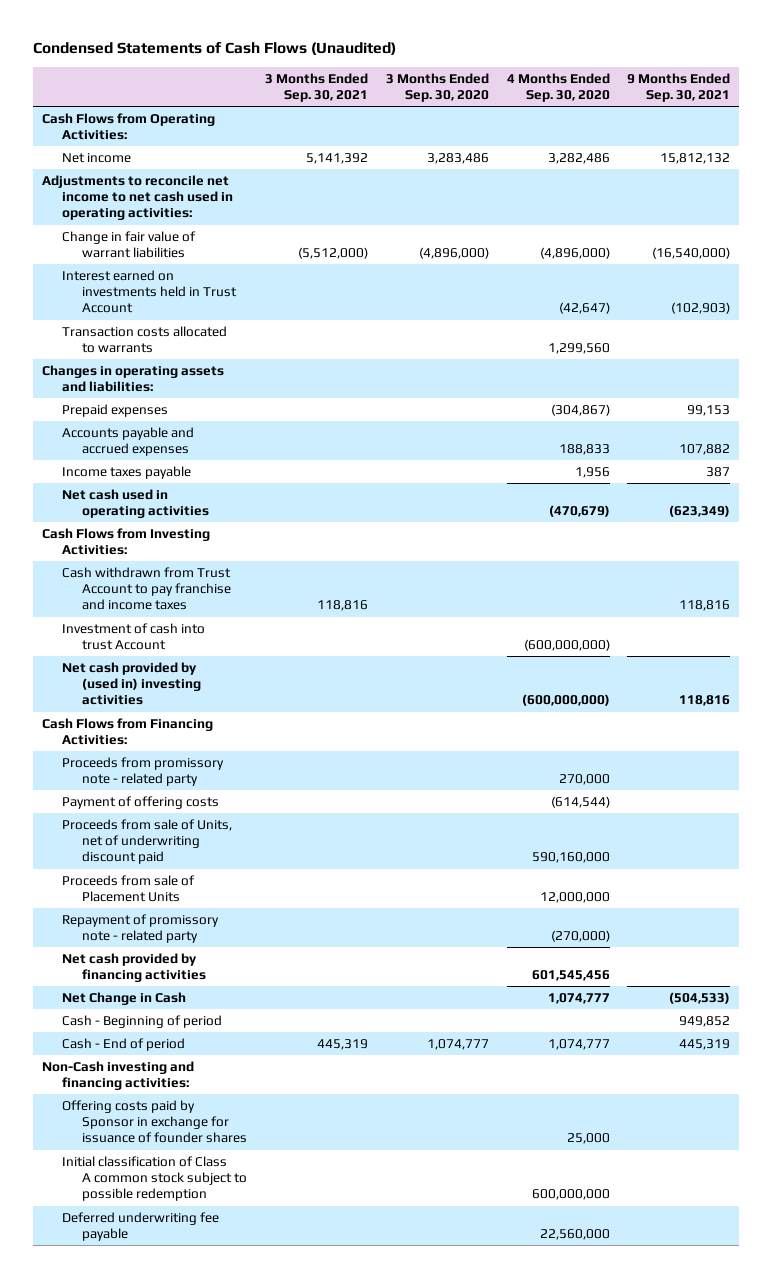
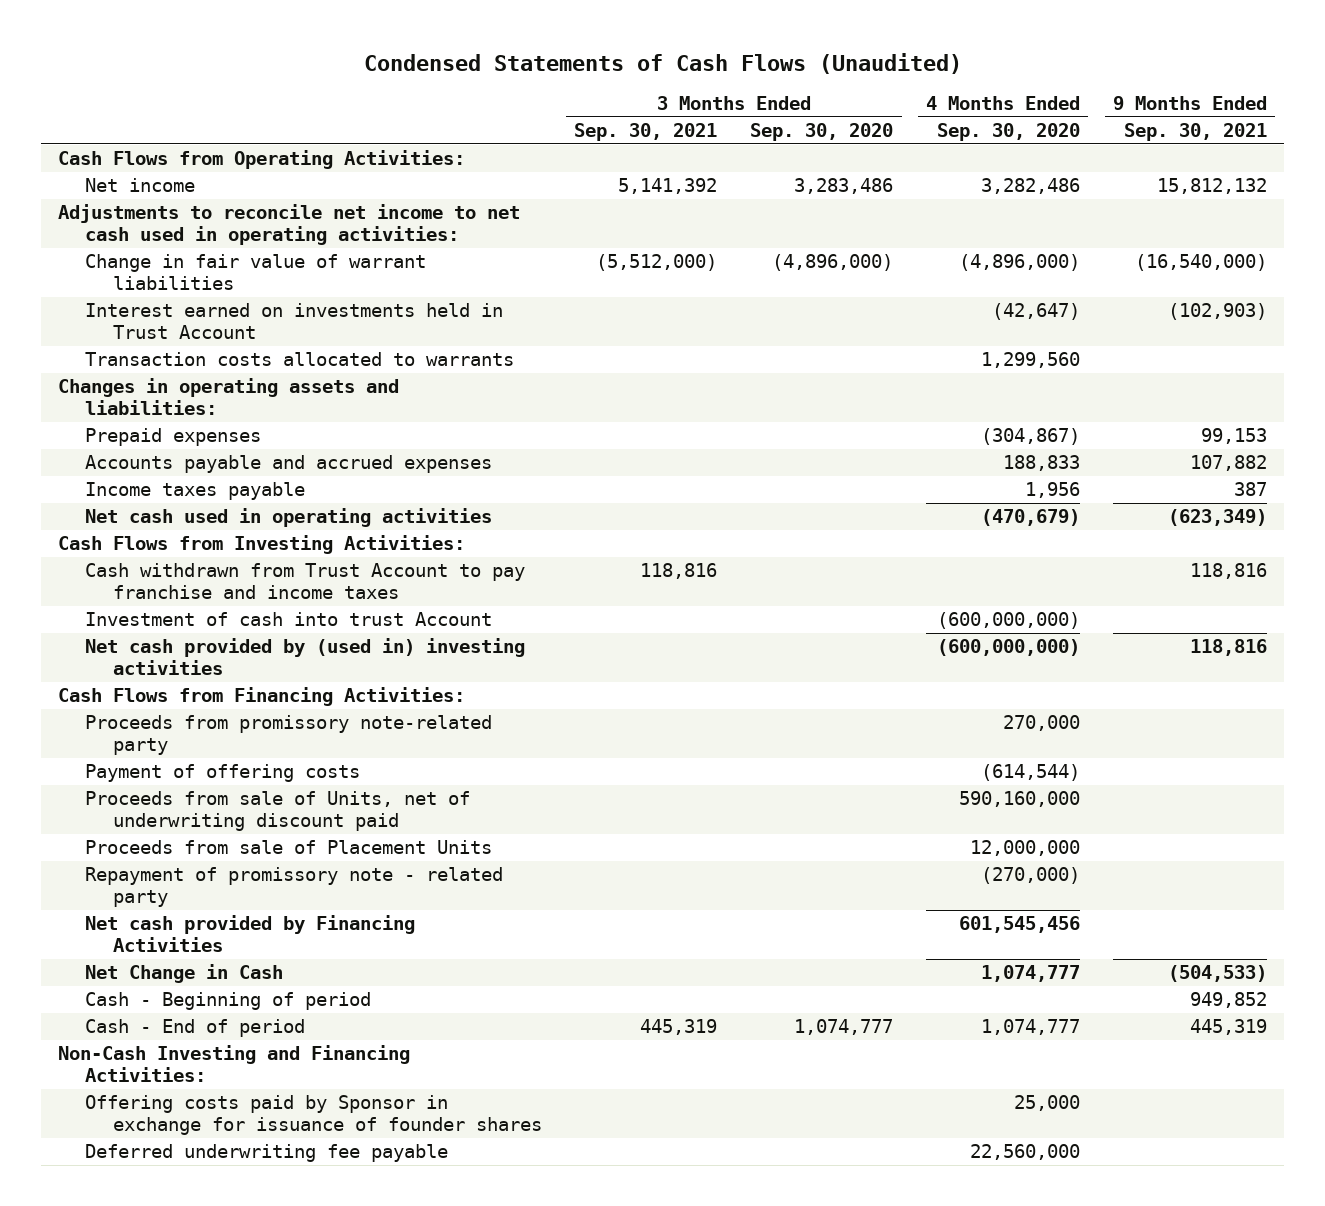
[61,756,224,787] Proceeds from promissory note - related party -> [85,715,493,756] Proceeds from promissory note-related party
[61,952,206,983] Net cash provided by financing activities -> [85,915,416,953] Net cash provided by Financing Activities
[41,1060,194,1091] Non-Cash investing and financing activities: -> [57,1045,410,1083] Non-Cash Investing and Financing Activities:
[61,1155,247,1202] Initial classification of Class A common stock subject to possible redemption -> none

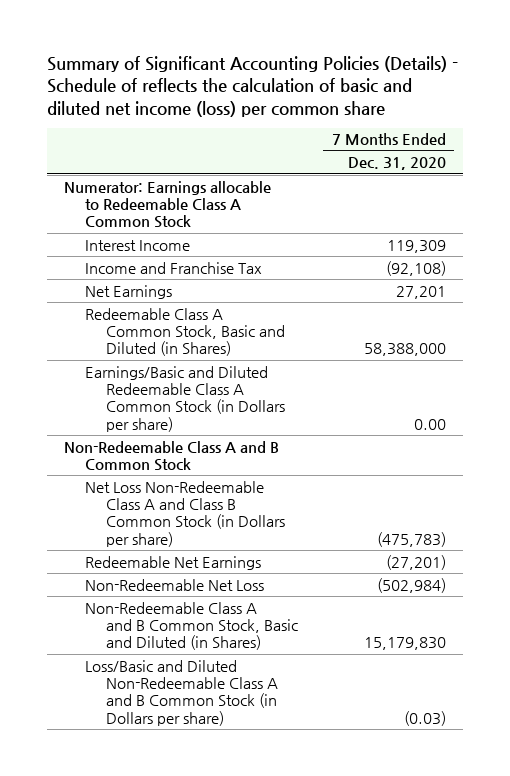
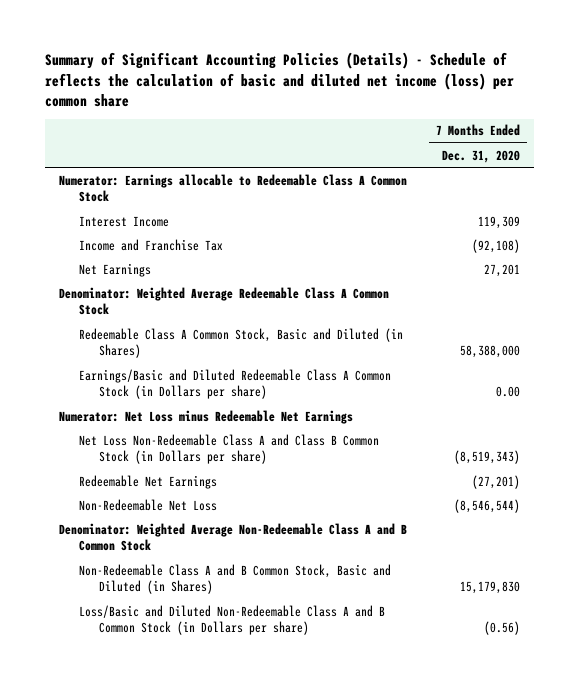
none -> [59,286,390,316] Denominator: Weighted Average Redeemable Class A Common Stock
[63,440,279,471] Non-Redeemable Class A and B Common Stock -> none
none -> [59,409,354,424] Numerator: Net Loss minus Redeemable Net Earnings
[376,531,446,547] (475,783) -> [453,450,520,465] (8,519,343)
[376,577,446,593] (502,984) -> [453,498,520,513] (8,546,544)
none -> [59,522,408,552] Denominator: Weighted Average Non-Redeemable Class A and B Common Stock
[403,710,446,726] (0.03) -> [483,621,520,636] (0.56)

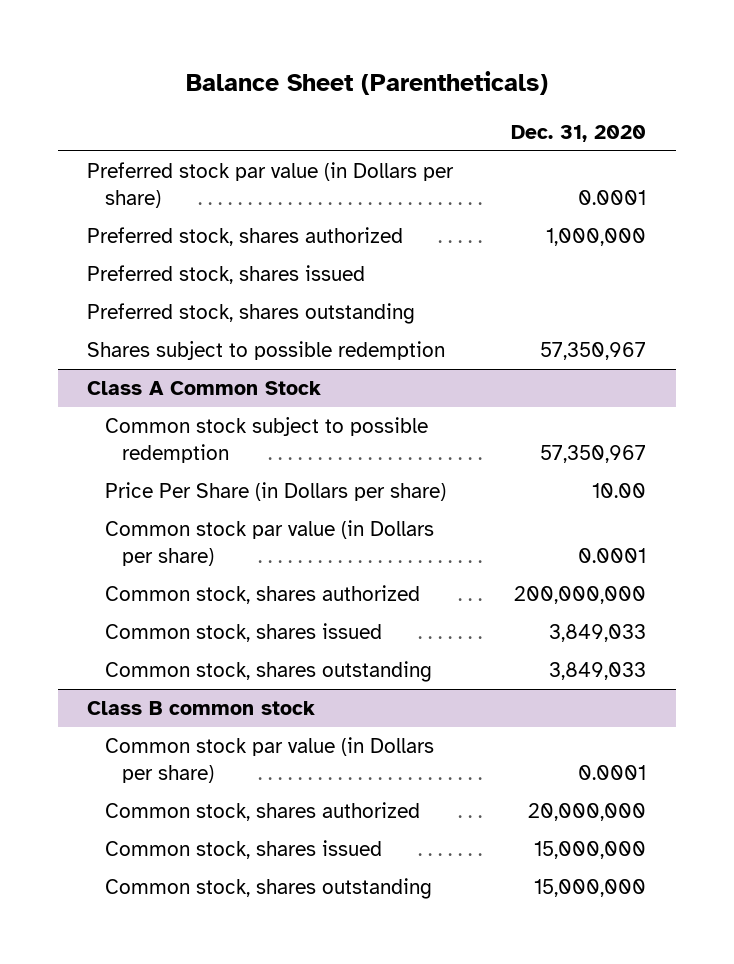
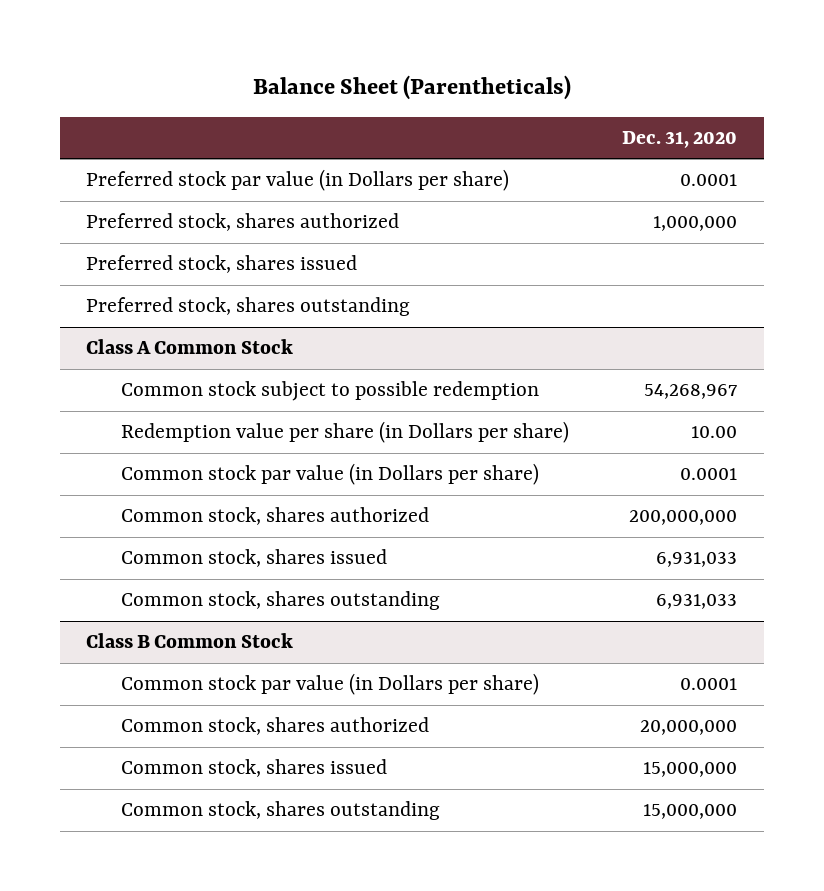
[87,341,446,361] Shares subject to possible redemption -> none
[540,444,647,463] 57,350,967 -> [644,384,738,400] 54,268,967
[104,482,446,502] Price Per Share (in Dollars per share) -> [120,421,569,444] Redemption value per share (in Dollars per share)
[549,624,647,643] 3,849,033 -> [656,552,738,568] 6,931,033
[549,662,647,681] 3,849,033 -> [656,594,738,610] 6,931,033
[87,701,316,716] Class B common stock -> [86,633,294,649] Class B Common Stock

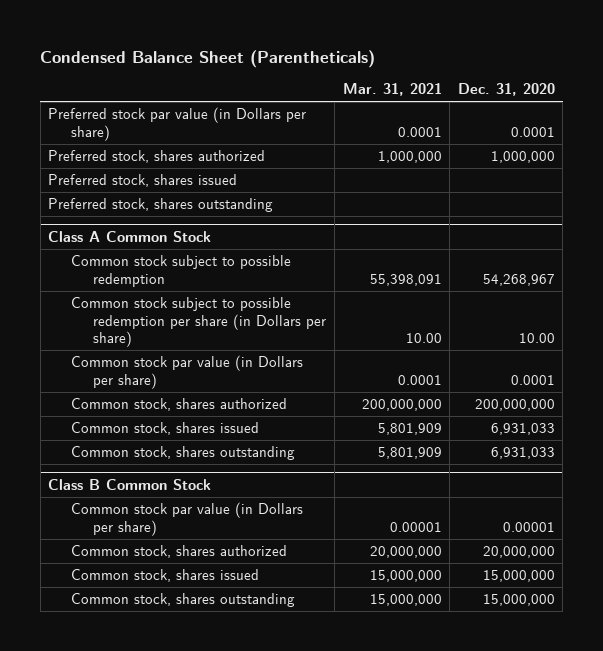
[252,75,571,101] Balance Sheet (Parentheticals) -> [40,49,376,68] Condensed Balance Sheet (Parentheticals)
none -> [342,82,442,96] Mar. 31, 2021
[120,421,569,444] Redemption value per share (in Dollars per share) -> [70,297,327,348] Common stock subject to possible redemption per share (in Dollars per share)
[680,678,738,691] 0.0001 -> [502,521,555,532] 0.00001

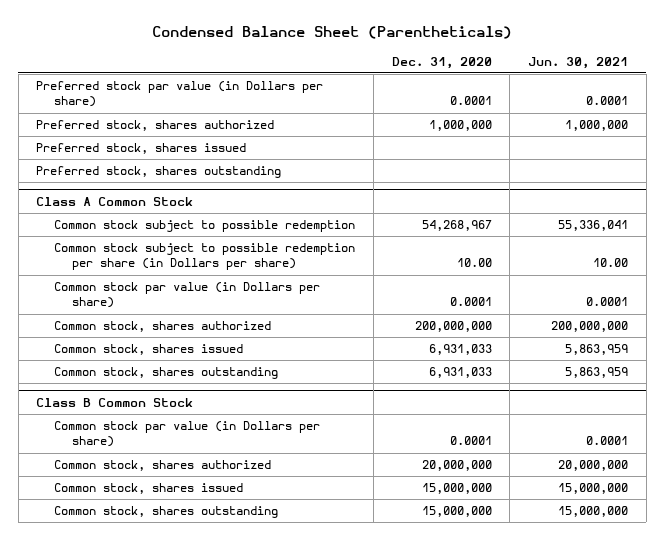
[342,82,442,96] Mar. 31, 2021 -> none
none -> [528,56,629,69] Jun. 30, 2021
[502,521,555,532] 0.00001 -> [449,436,492,446] 0.0001

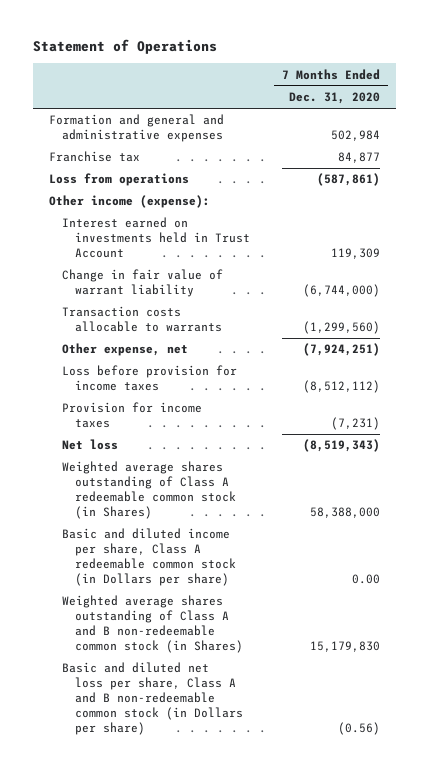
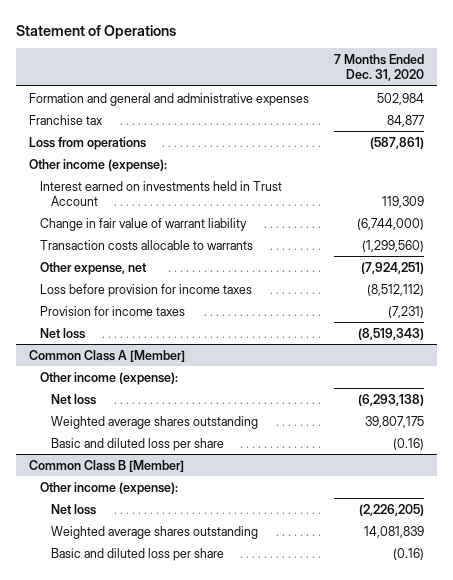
[61,595,244,653] Weighted average shares outstanding of Class A and B non-redeemable common stock (in Shares) -> none
[61,662,244,735] Basic and diluted net loss per share, Class A and B non-redeemable common stock (in Dollars per share) -> none
none -> [28,349,185,362] Common Class A [Member]
none -> [40,371,179,385] Other income (expense):
none -> [51,393,97,405] Net loss
[61,461,237,519] Weighted average shares outstanding of Class A redeemable common stock (in Shares) -> [51,415,259,429] Weighted average shares outstanding
[310,506,381,518] 58,388,000 -> [364,415,424,428] 39,807,175
[61,528,237,586] Basic and diluted income per share, Class A redeemable common stock (in Dollars per share) -> [51,437,225,451] Basic and diluted loss per share
[352,573,381,584] 0.00 -> [392,437,424,450] (0.16)
none -> [28,459,184,472] Common Class B [Member]
none -> [40,481,179,495] Other income (expense):
none -> [51,503,97,515] Net loss
none -> [51,525,259,539] Weighted average shares outstanding
none -> [51,547,225,561] Basic and diluted loss per share

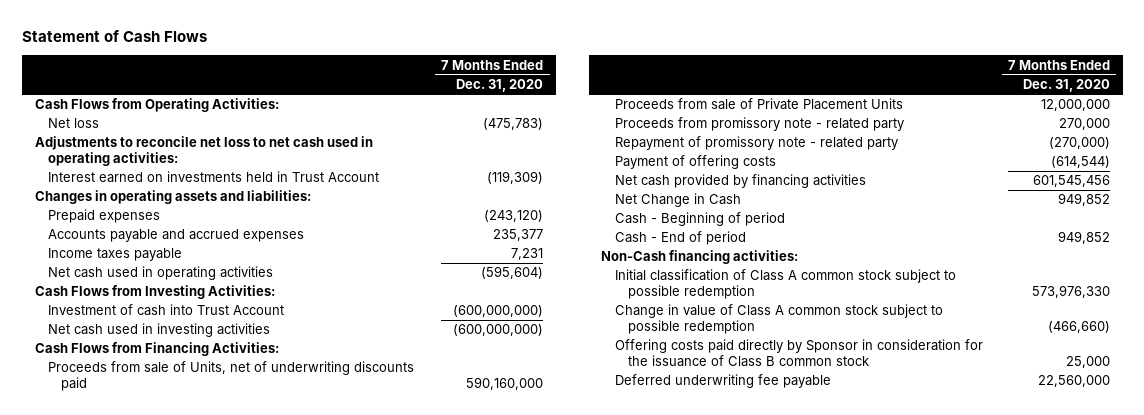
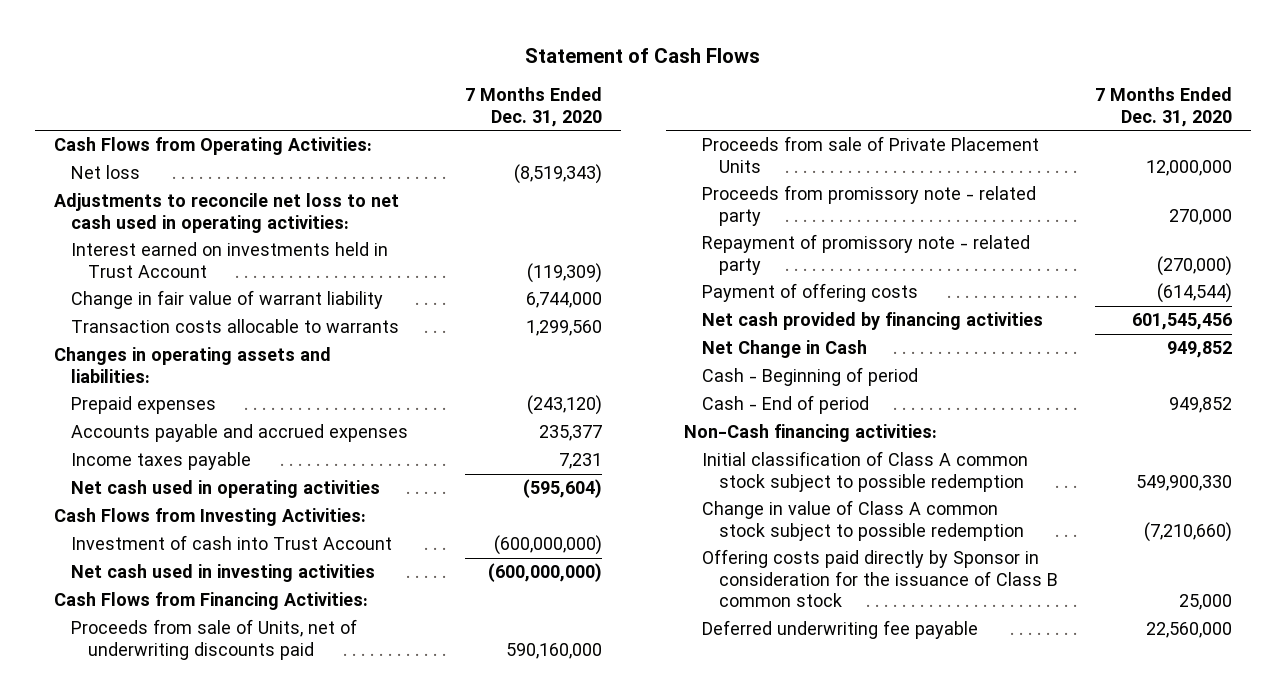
[483,118,544,131] (475,783) -> [513,164,602,185] (8,519,343)
none -> [71,290,384,310] Change in fair value of warrant liability
none -> [71,319,400,334] Transaction costs allocable to warrants
[1031,284,1110,298] 573,976,330 -> [1136,474,1233,491] 549,900,330
[1047,320,1110,333] (466,660) -> [1144,521,1233,542] (7,210,660)

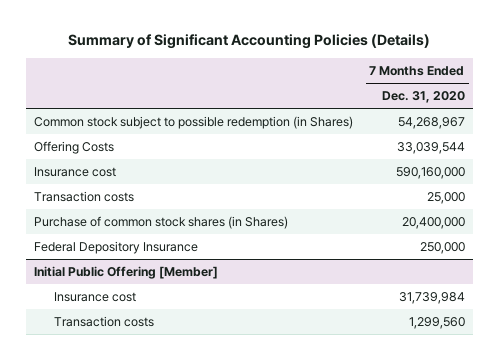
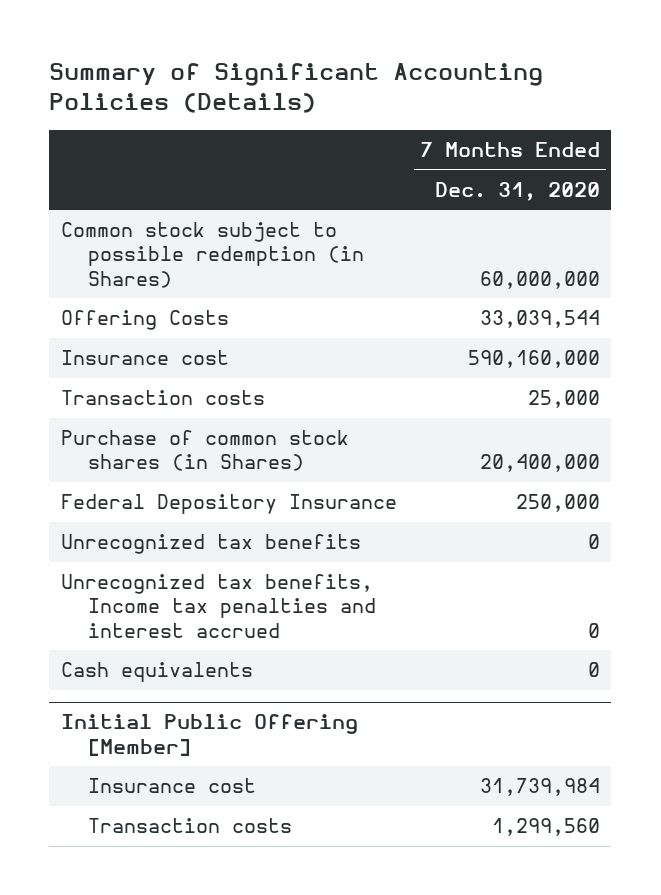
[397,117,465,130] 54,268,967 -> [479,270,600,289] 60,000,000
none -> [60,534,361,555] Unrecognized tax benefits
none -> [60,574,377,638] Unrecognized tax benefits, Income tax penalties and interest accrued
none -> [60,662,253,683] Cash equivalents

